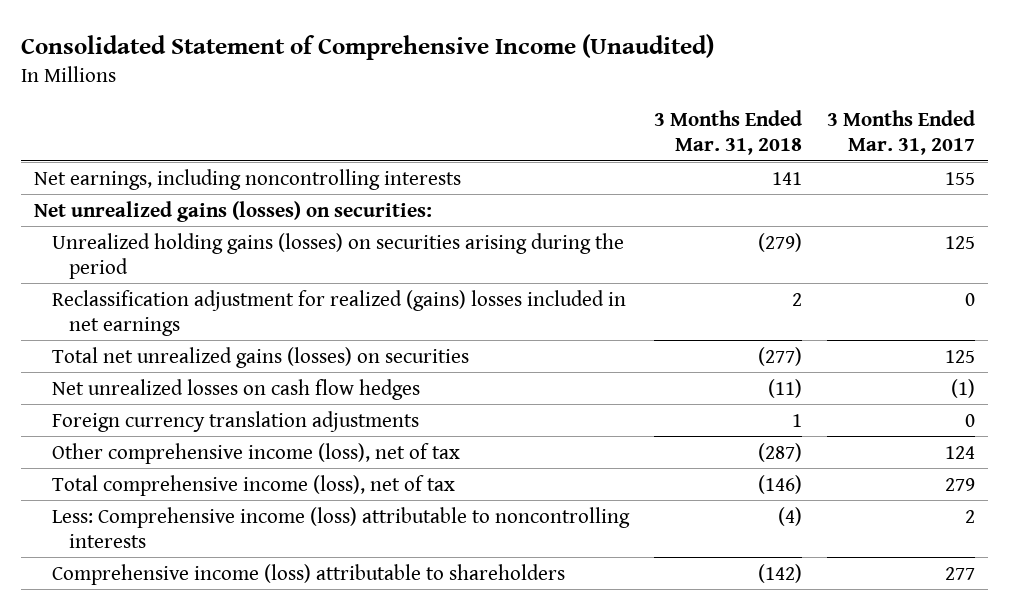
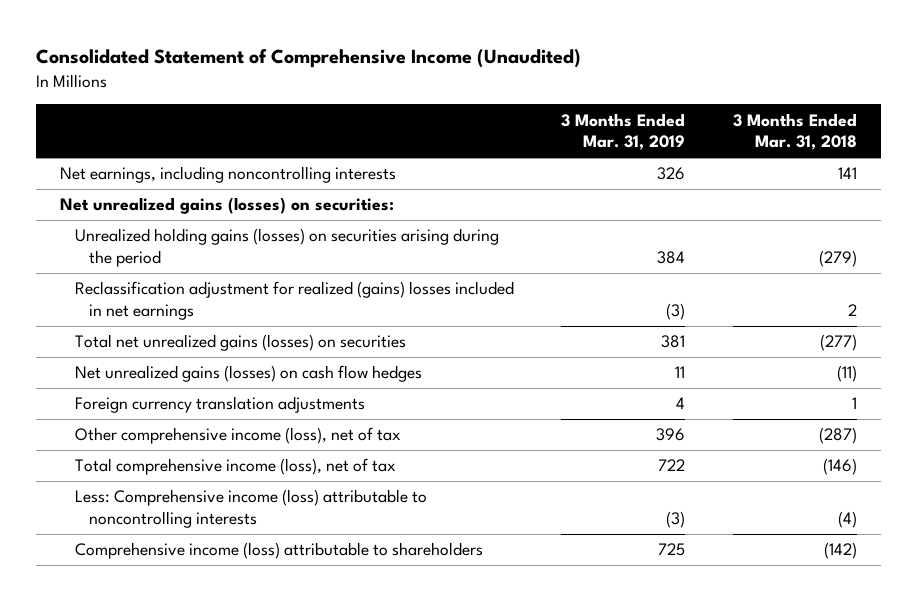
[827,110,976,156] 3 Months Ended Mar. 31, 2017 -> none
none -> [561,112,686,151] 3 Months Ended Mar. 31, 2019
[51,378,420,400] Net unrealized losses on cash flow hedges -> [74,365,422,383] Net unrealized gains (losses) on cash flow hedges

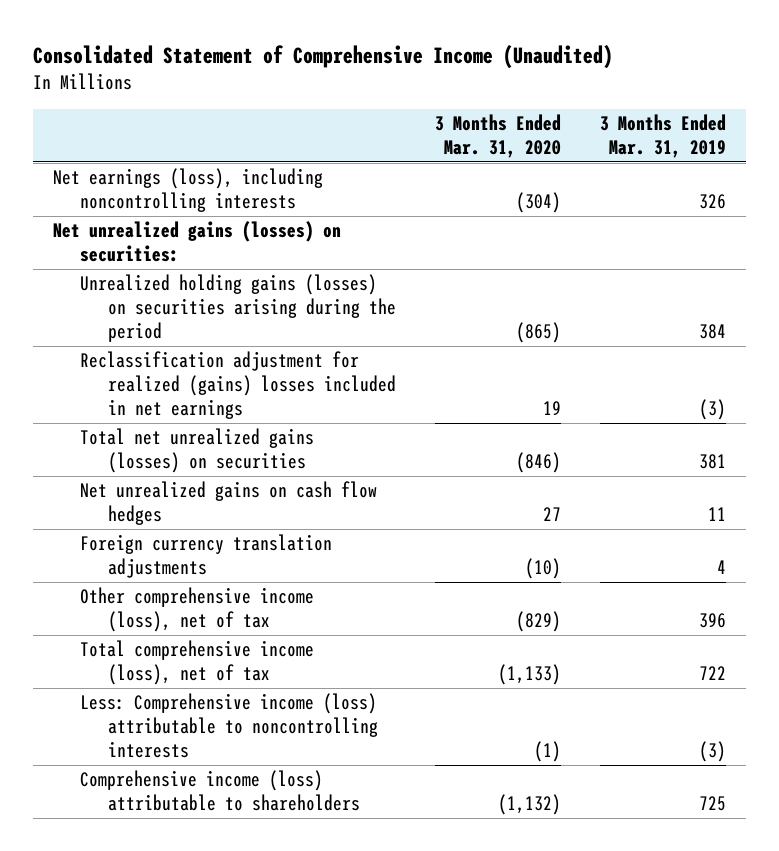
[733,112,858,151] 3 Months Ended Mar. 31, 2018 -> none
none -> [434,113,561,158] 3 Months Ended Mar. 31, 2020
[60,166,397,184] Net earnings, including noncontrolling interests -> [52,168,323,213] Net earnings (loss), including noncontrolling interests
[74,365,422,383] Net unrealized gains (losses) on cash flow hedges -> [80,481,378,526] Net unrealized gains on cash flow hedges

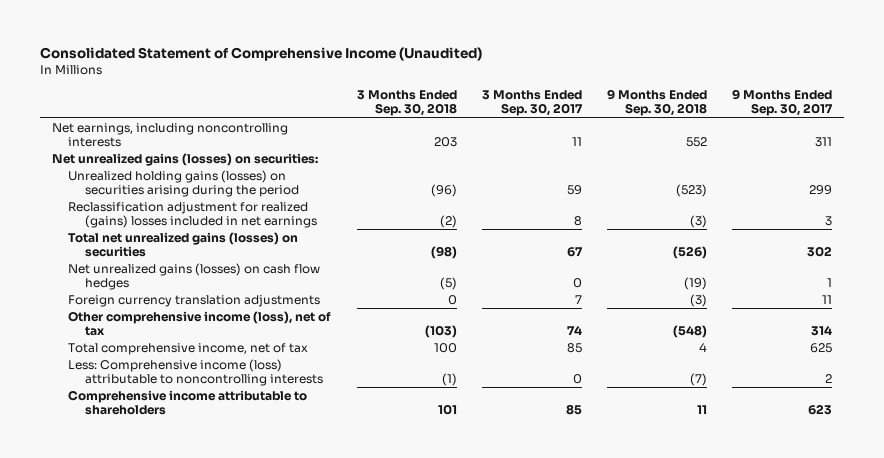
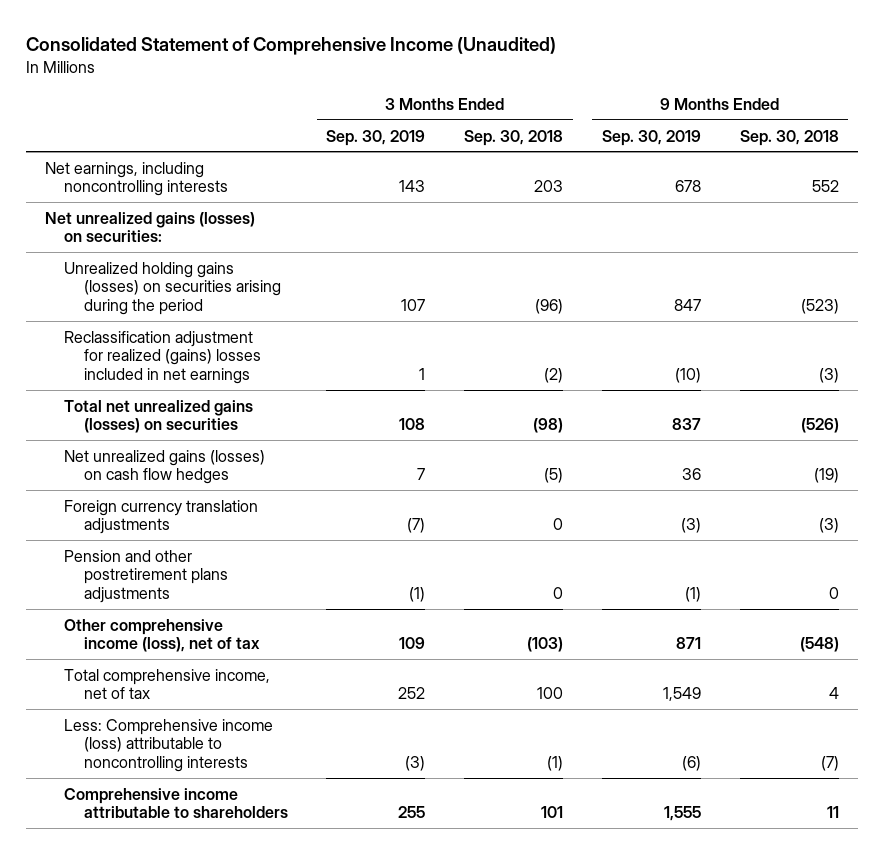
[481,90,583,117] 3 Months Ended Sep. 30, 2017 -> none
[731,89,833,117] 9 Months Ended Sep. 30, 2017 -> none
none -> [326,129,426,146] Sep. 30, 2019
none -> [601,129,701,146] Sep. 30, 2019
none -> [64,549,228,603] Pension and other postretirement plans adjustments

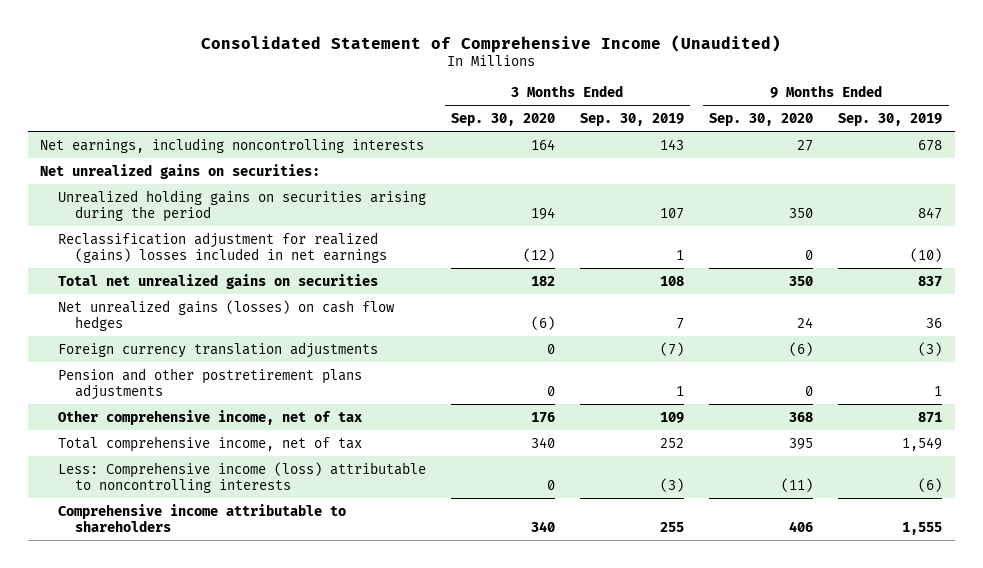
[464,129,564,146] Sep. 30, 2018 -> none
[739,129,839,146] Sep. 30, 2018 -> none
none -> [450,112,555,126] Sep. 30, 2020
none -> [709,112,814,126] Sep. 30, 2020
[45,211,256,243] Net unrealized gains (losses) on securities: -> [40,163,321,179] Net unrealized gains on securities:
[64,261,281,315] Unrealized holding gains (losses) on securities arising during the period -> [57,189,426,223] Unrealized holding gains on securities arising during the period
[64,399,254,434] Total net unrealized gains (losses) on securities -> [57,273,378,289] Total net unrealized gains on securities
[409,586,426,602] (1) -> [675,386,684,397] 1
[684,586,701,602] (1) -> [934,386,943,397] 1
[64,618,260,653] Other comprehensive income (loss), net of tax -> [57,409,362,425] Other comprehensive income, net of tax

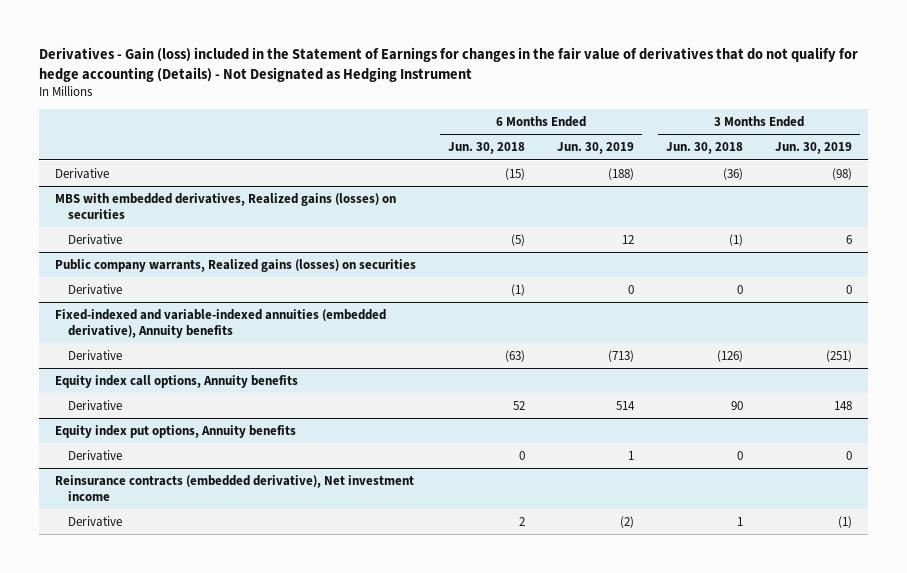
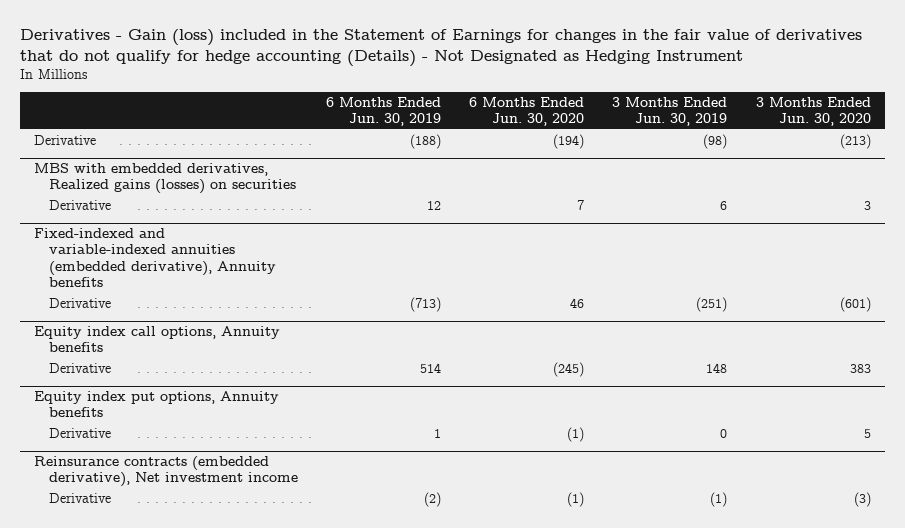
[448,142,526,155] Jun. 30, 2018 -> none
[666,142,744,155] Jun. 30, 2018 -> none
none -> [469,96,585,127] 6 Months Ended Jun. 30, 2020
none -> [755,96,871,127] 3 Months Ended Jun. 30, 2020
[55,258,417,272] Public company warrants, Realized gains (losses) on securities -> none
[67,283,122,295] Derivative -> none

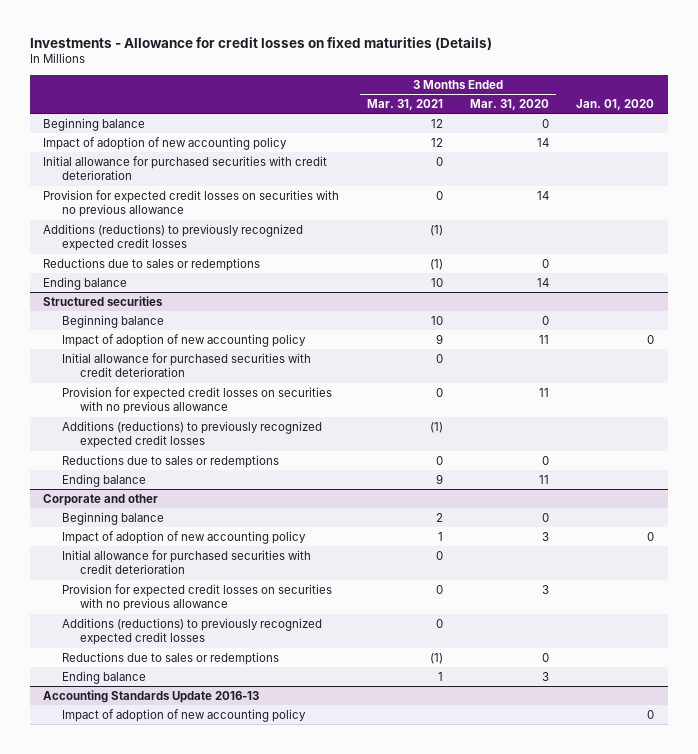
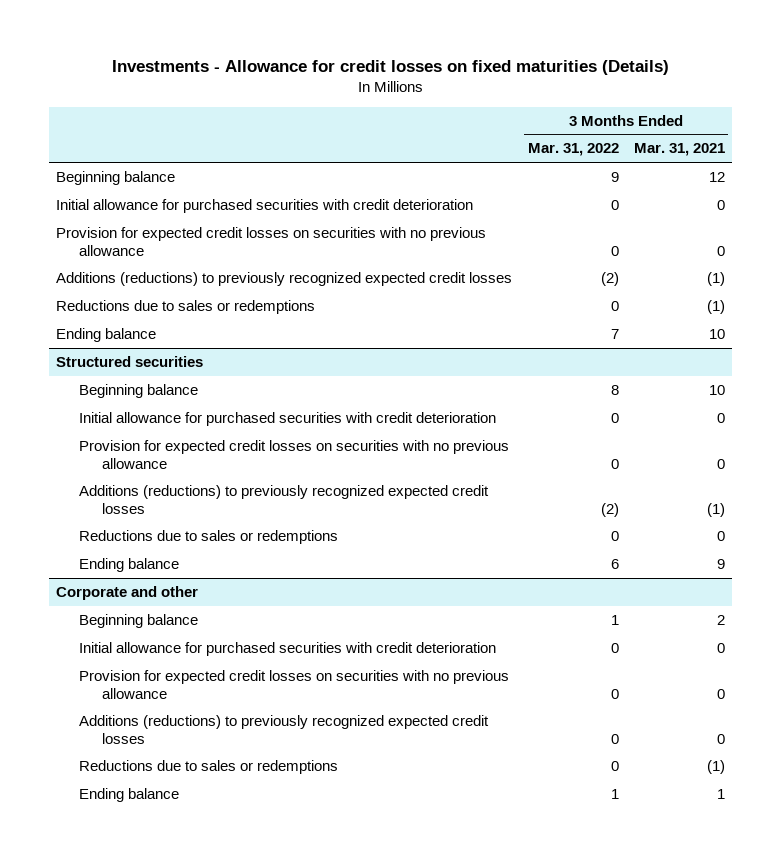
[470,99,550,111] Mar. 31, 2020 -> none
[576,99,655,111] Jan. 01, 2020 -> none
none -> [527,143,619,157] Mar. 31, 2022
[43,136,288,150] Impact of adoption of new accounting policy -> none
[61,333,306,347] Impact of adoption of new accounting policy -> none
[61,530,306,544] Impact of adoption of new accounting policy -> none
[43,689,260,703] Accounting Standards Update 2016-13 -> none
[61,708,306,722] Impact of adoption of new accounting policy -> none

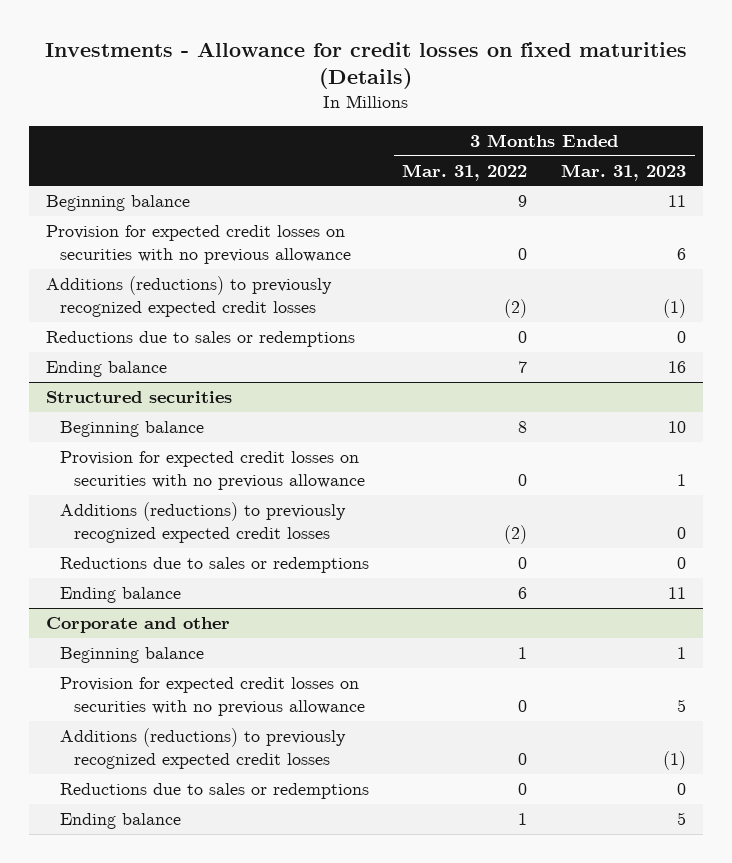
[633,143,725,157] Mar. 31, 2021 -> none
none -> [561,163,687,181] Mar. 31, 2023
[56,198,474,213] Initial allowance for purchased securities with credit deterioration -> none
[79,411,497,426] Initial allowance for purchased securities with credit deterioration -> none
[79,641,497,656] Initial allowance for purchased securities with credit deterioration -> none

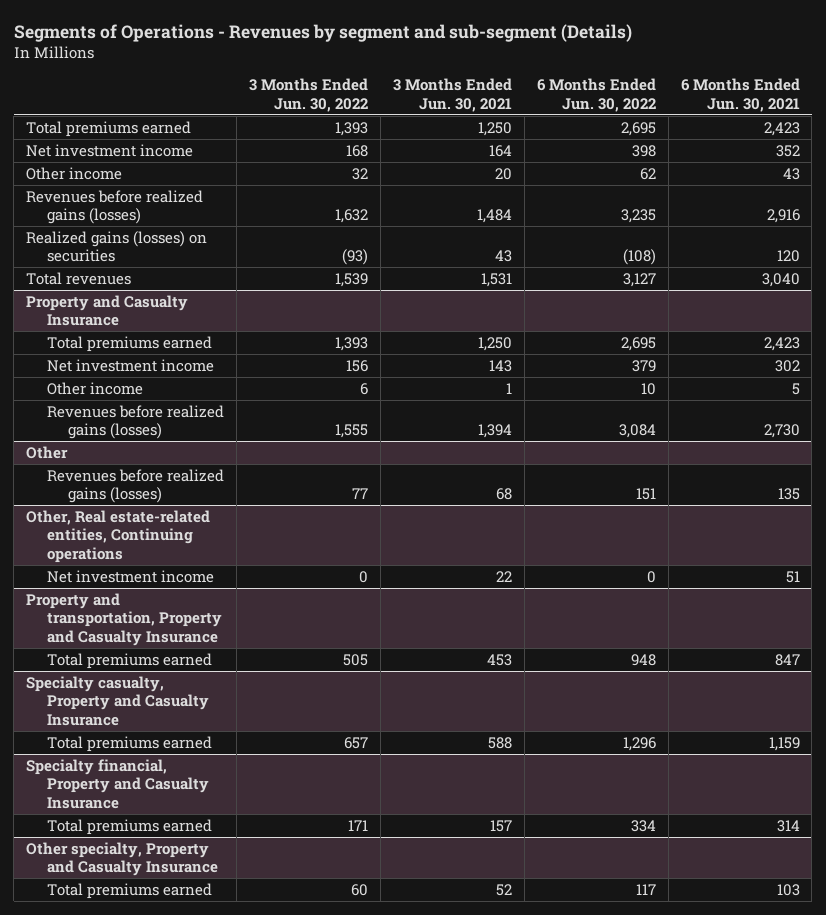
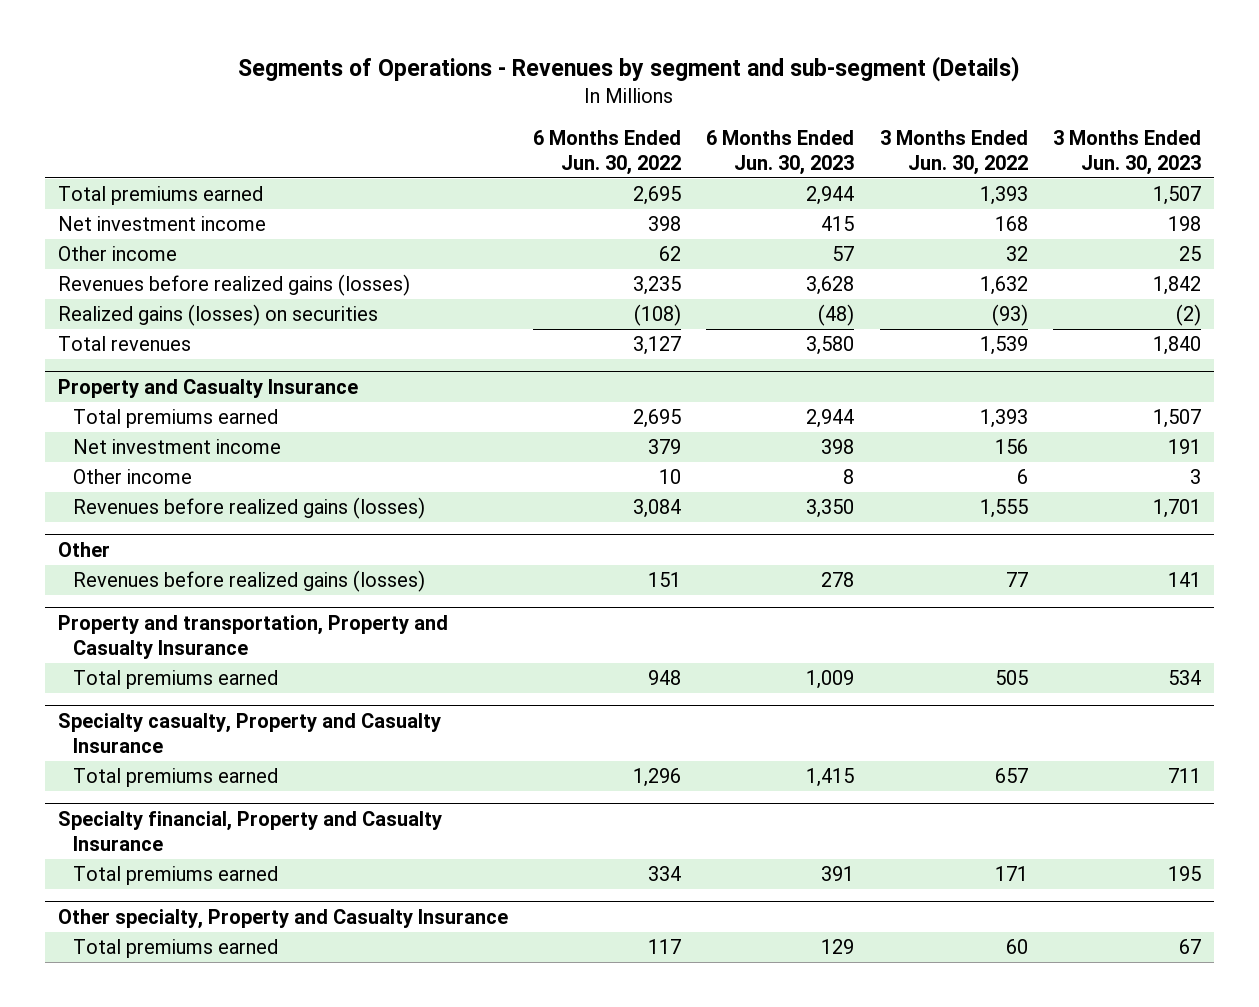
[392,78,512,112] 3 Months Ended Jun. 30, 2021 -> none
[680,78,800,112] 6 Months Ended Jun. 30, 2021 -> none
none -> [706,129,855,175] 6 Months Ended Jun. 30, 2023
none -> [1053,129,1202,175] 3 Months Ended Jun. 30, 2023
[26,509,211,563] Other, Real estate-related entities, Continuing operations -> none
[47,569,215,583] Net investment income -> none

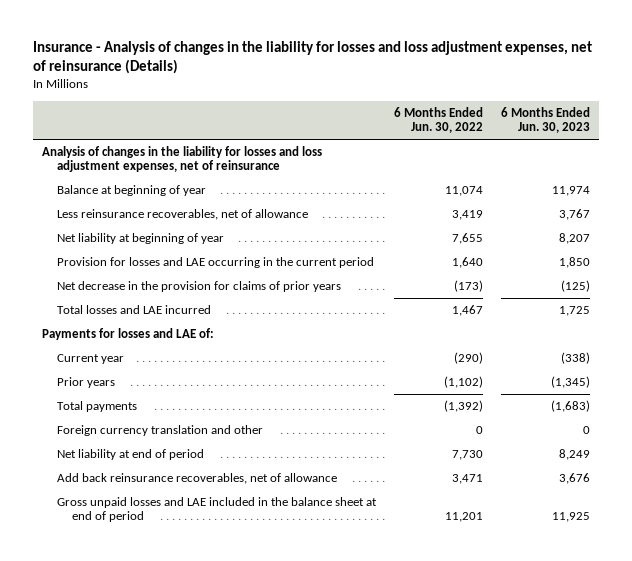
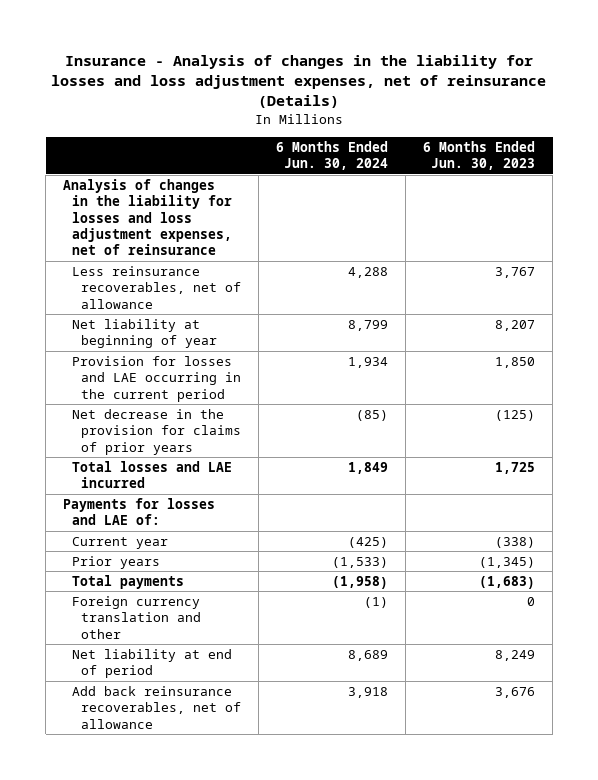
[393,106,483,134] 6 Months Ended Jun. 30, 2022 -> none
none -> [276,140,389,171] 6 Months Ended Jun. 30, 2024
[56,185,206,197] Balance at beginning of year -> none
[56,497,377,523] Gross unpaid losses and LAE included in the balance sheet at end of period -> none

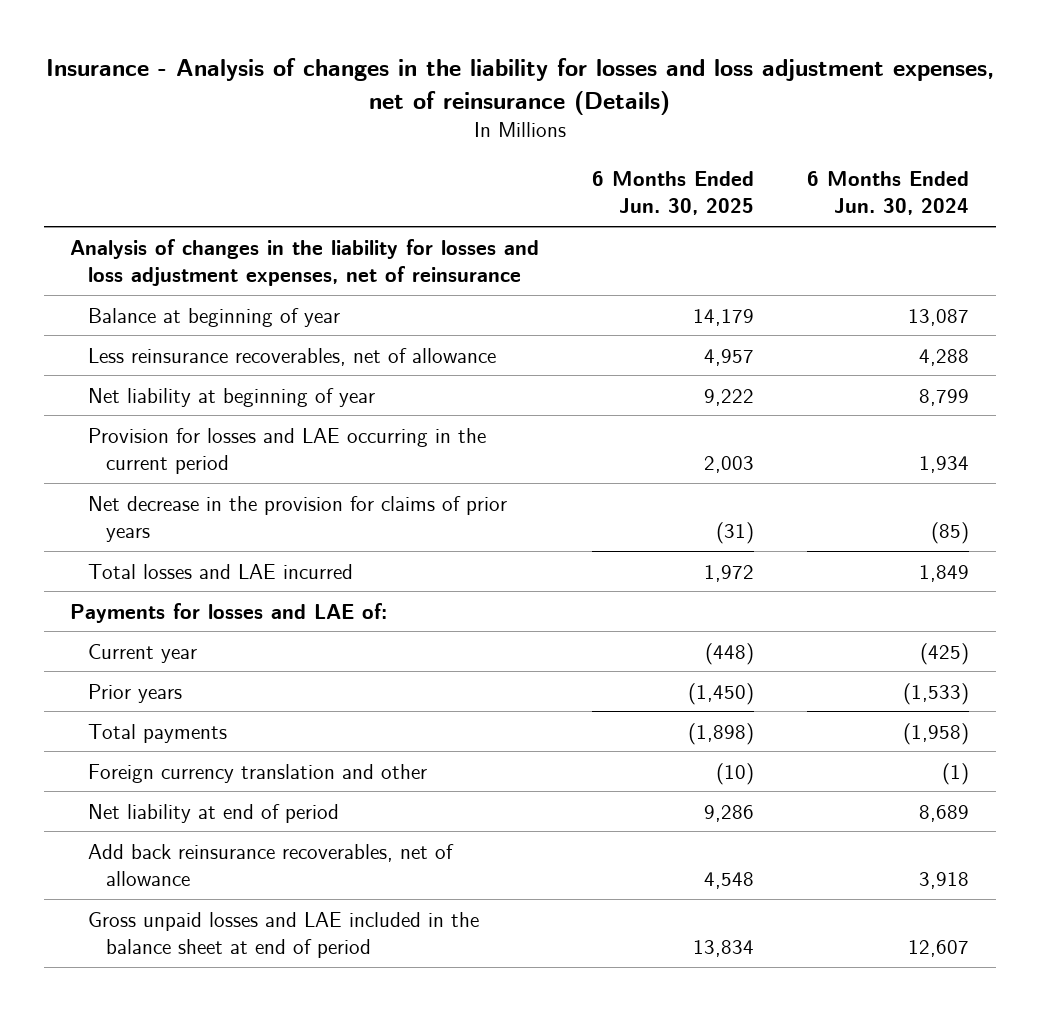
[423,140,536,171] 6 Months Ended Jun. 30, 2023 -> none
none -> [592,171,755,216] 6 Months Ended Jun. 30, 2025
none -> [87,307,340,327] Balance at beginning of year
none -> [87,911,479,958] Gross unpaid losses and LAE included in the balance sheet at end of period

